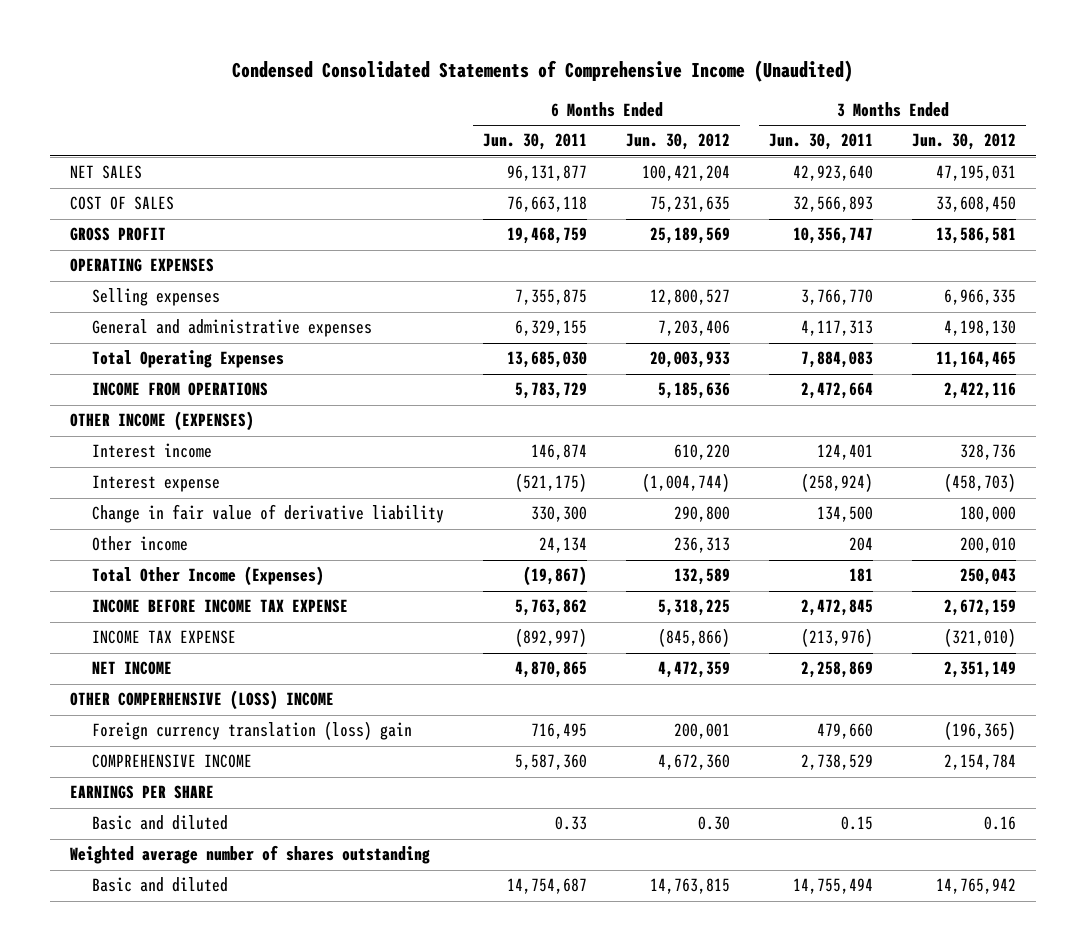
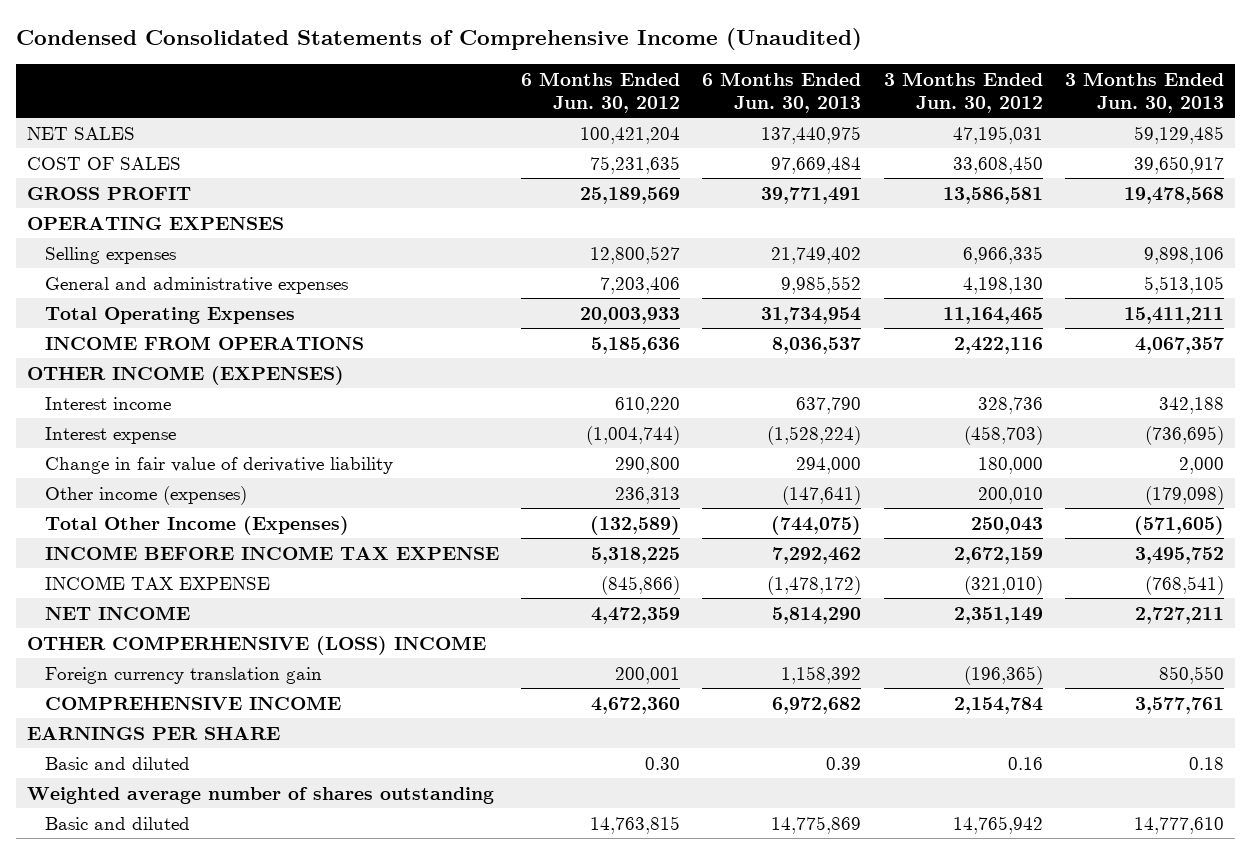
[483,133,588,151] Jun. 30, 2011 -> none
[769,133,874,151] Jun. 30, 2011 -> none
none -> [702,71,862,113] 6 Months Ended Jun. 30, 2013
none -> [1064,71,1224,113] 3 Months Ended Jun. 30, 2013
[91,536,188,552] Other income -> [44,485,247,505] Other income (expenses)
[674,568,731,586] 132,589 -> [590,515,681,535] (132,589)
[91,721,412,741] Foreign currency translation (loss) gain -> [44,666,322,684] Foreign currency translation gain

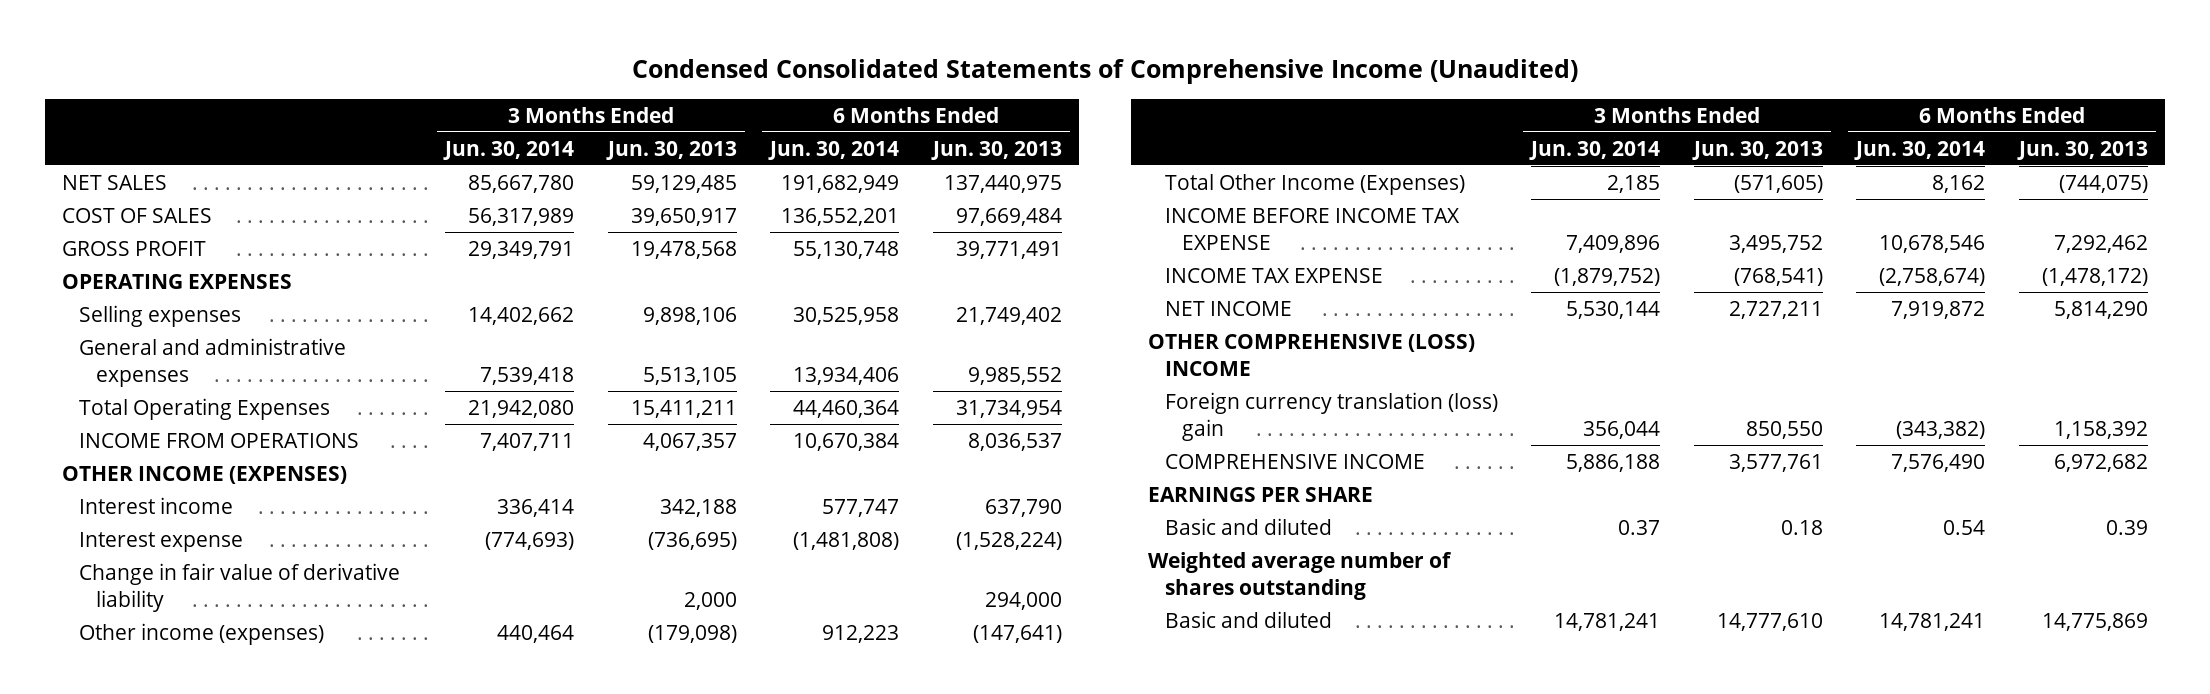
[521,71,681,113] 6 Months Ended Jun. 30, 2012 -> none
[883,71,1043,113] 3 Months Ended Jun. 30, 2012 -> none
none -> [443,140,575,160] Jun. 30, 2014
none -> [768,140,900,160] Jun. 30, 2014
[26,635,486,655] OTHER COMPERHENSIVE (LOSS) INCOME -> [1148,333,1476,376] OTHER COMPREHENSIVE (LOSS) INCOME
[44,666,322,684] Foreign currency translation gain -> [1165,391,1499,441] Foreign currency translation (loss) gain

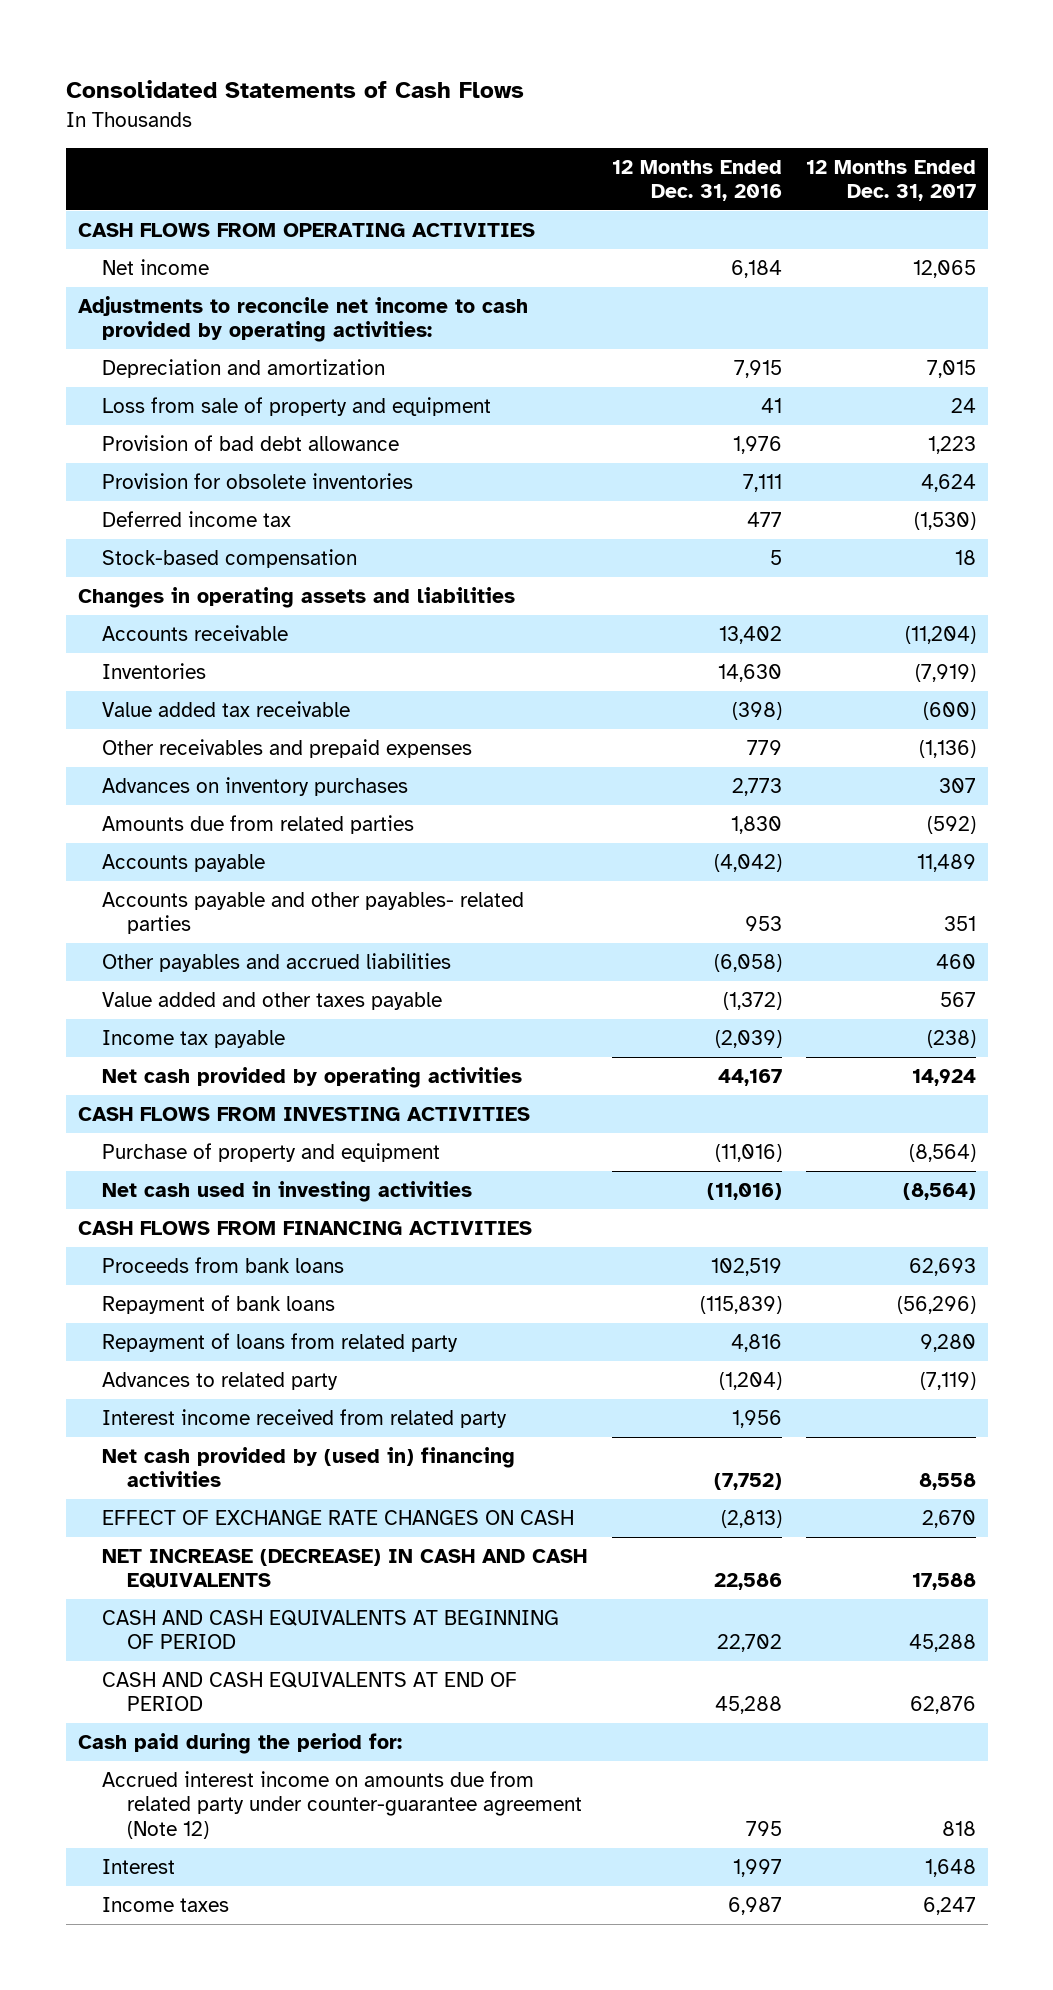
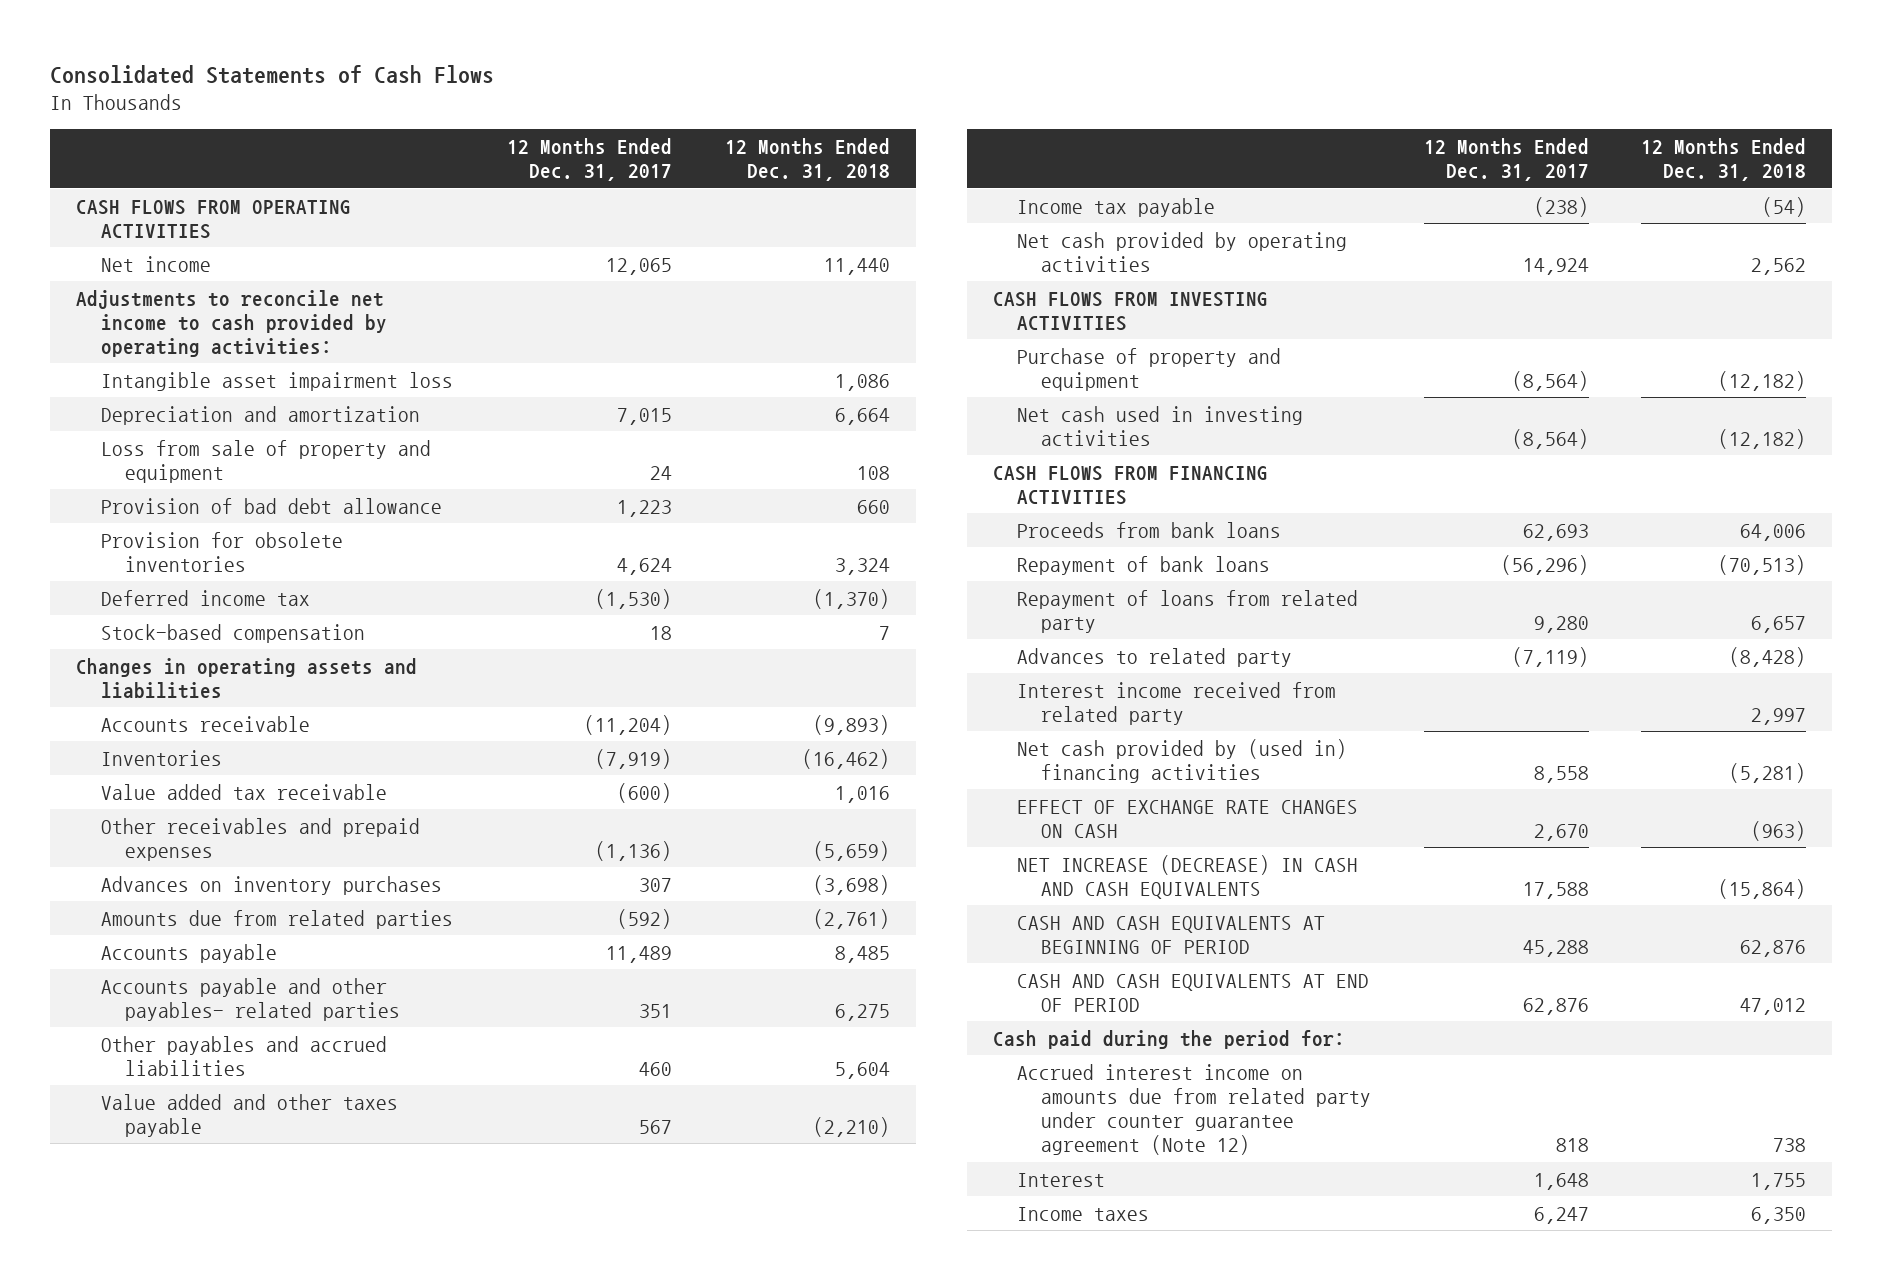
[611,159,782,201] 12 Months Ended Dec. 31, 2016 -> none
none -> [724,138,890,182] 12 Months Ended Dec. 31, 2018
none -> [100,371,453,391] Intangible asset impairment loss
[102,1771,583,1839] Accrued interest income on amounts due from related party under counter-guarantee agreement (Note 12) -> [1017,1063,1372,1156] Accrued interest income on amounts due from related party under counter guarantee agreement (Note 12)

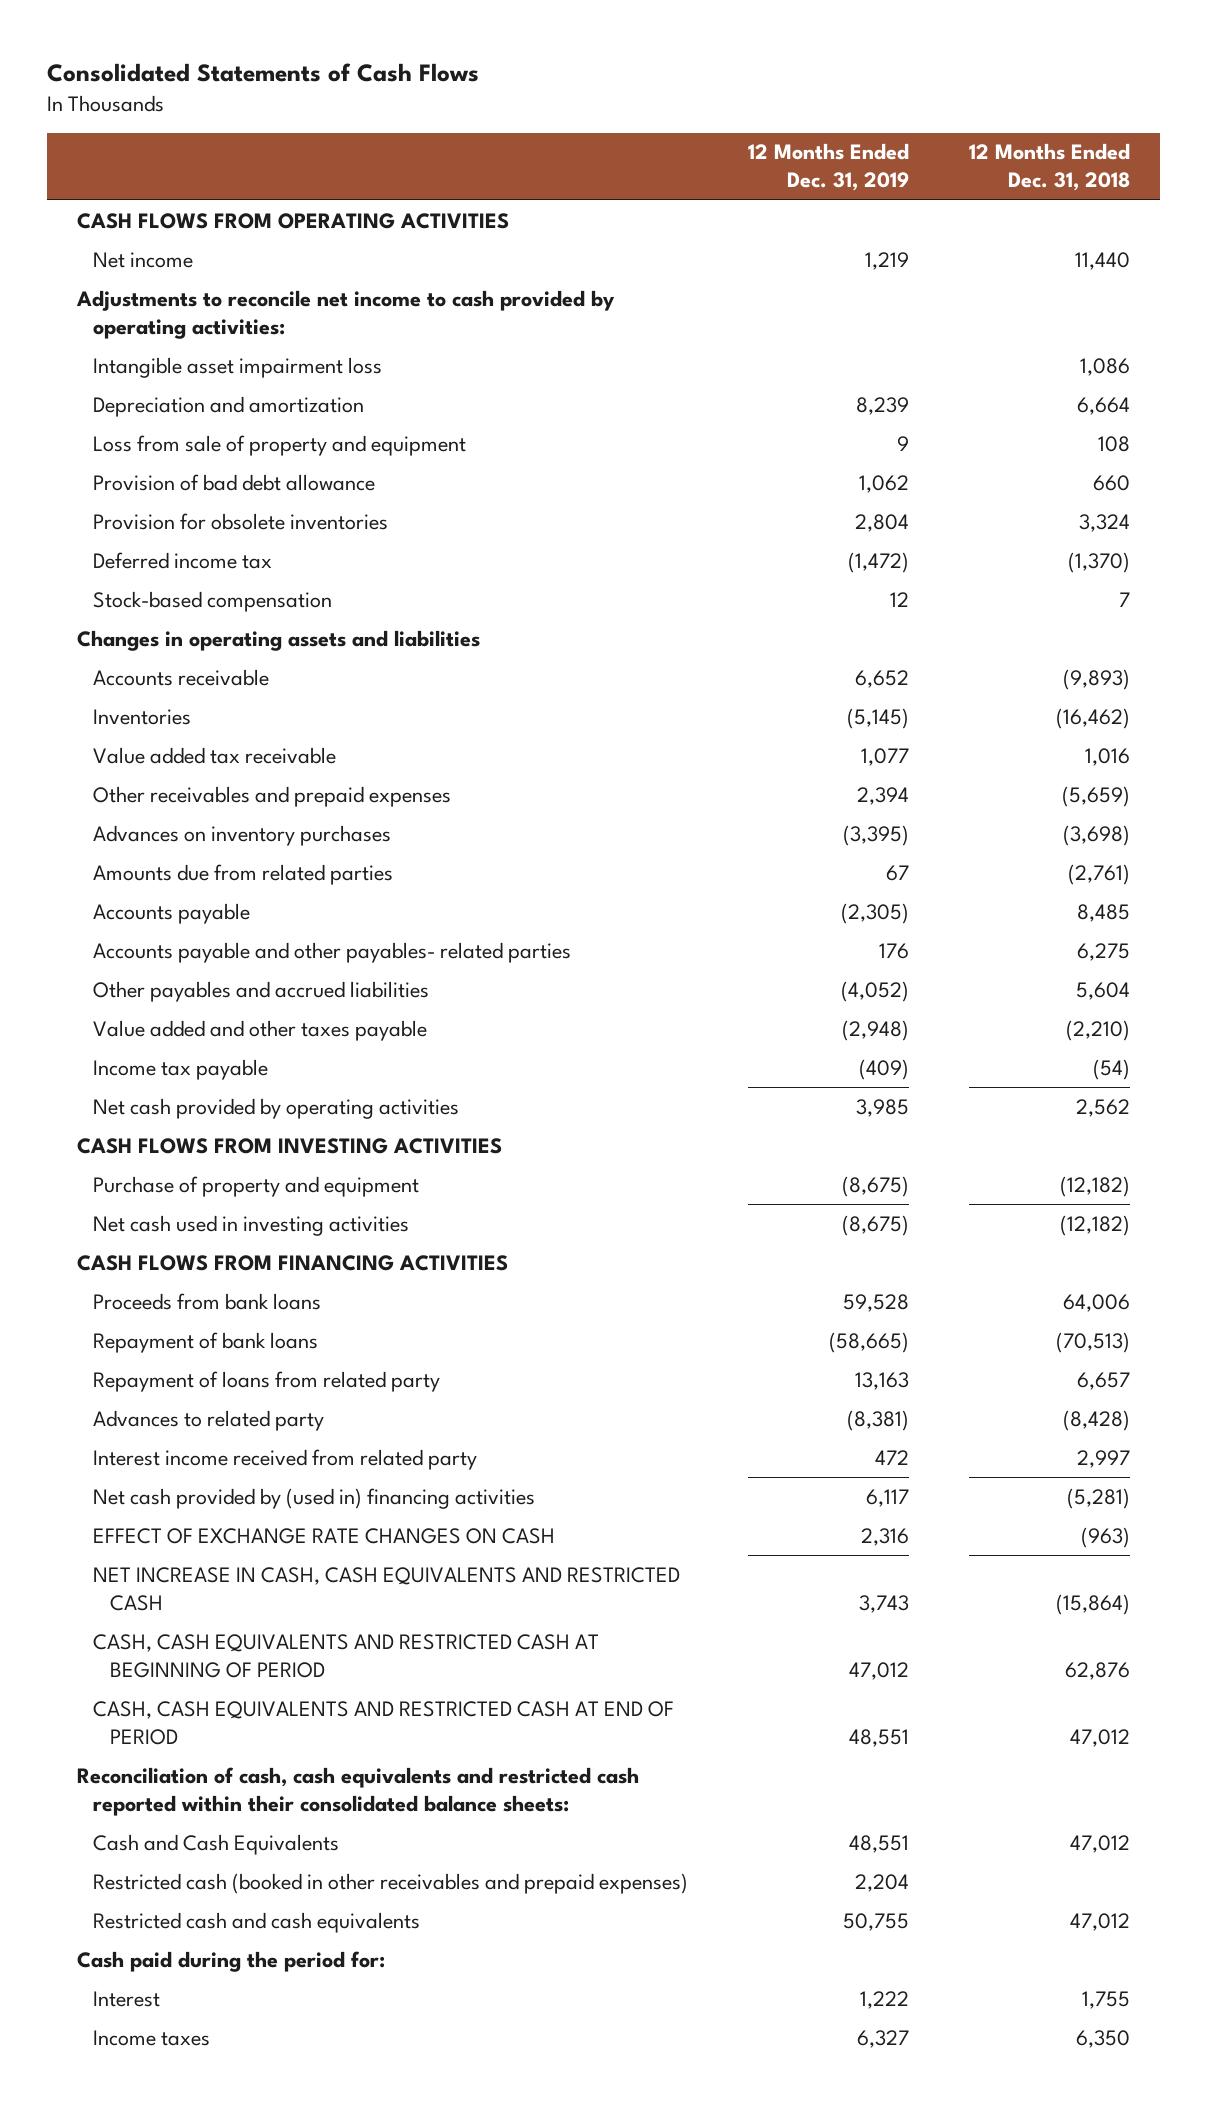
[507,138,673,182] 12 Months Ended Dec. 31, 2017 -> none
none -> [748,143,910,192] 12 Months Ended Dec. 31, 2019
[1017,854,1359,899] NET INCREASE (DECREASE) IN CASH AND CASH EQUIVALENTS -> [93,1566,681,1611] NET INCREASE IN CASH, CASH EQUIVALENTS AND RESTRICTED CASH
[1017,915,1326,954] CASH AND CASH EQUIVALENTS AT BEGINNING OF PERIOD -> [93,1633,600,1678] CASH, CASH EQUIVALENTS AND RESTRICTED CASH AT BEGINNING OF PERIOD
[1017,973,1370,1012] CASH AND CASH EQUIVALENTS AT END OF PERIOD -> [93,1700,675,1745] CASH, CASH EQUIVALENTS AND RESTRICTED CASH AT END OF PERIOD
none -> [76,1766,639,1816] Reconciliation of cash, cash equivalents and restricted cash reported within their consolidated balance sheets:
none -> [93,1833,340,1855] Cash and Cash Equivalents
none -> [93,1872,689,1894] Restricted cash (booked in other receivables and prepaid expenses)
none -> [93,1911,421,1933] Restricted cash and cash equivalents
[1017,1063,1372,1156] Accrued interest income on amounts due from related party under counter guarantee agreement (Note 12) -> none

